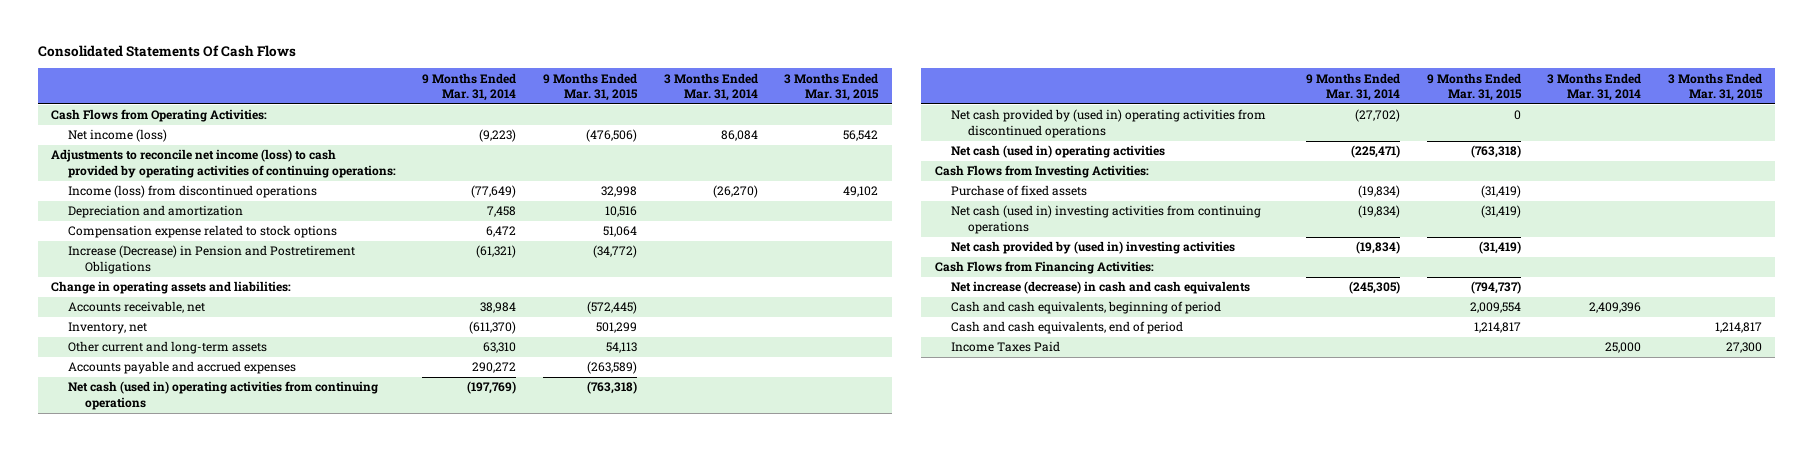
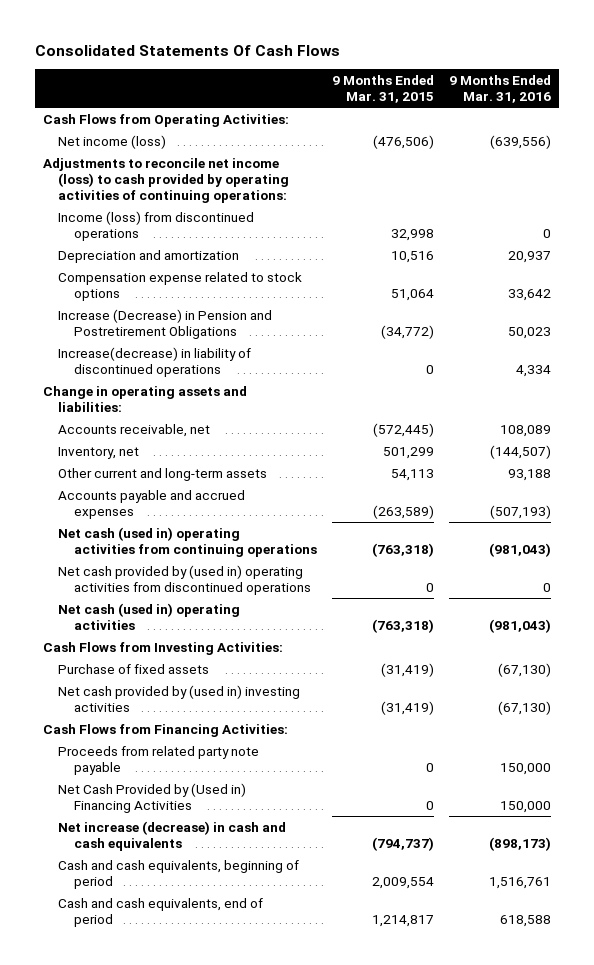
[422,72,517,102] 9 Months Ended Mar. 31, 2014 -> none
[663,72,758,102] 3 Months Ended Mar. 31, 2014 -> none
[784,72,880,102] 3 Months Ended Mar. 31, 2015 -> none
none -> [449,74,552,103] 9 Months Ended Mar. 31, 2016
none -> [58,346,252,377] Increase(decrease) in liability of discontinued operations
[951,205,1262,234] Net cash (used in) investing activities from continuing operations -> none
none -> [58,745,260,775] Proceeds from related party note payable
none -> [58,782,247,813] Net Cash Provided by (Used in) Financing Activities
[951,341,1061,353] Income Taxes Paid -> none

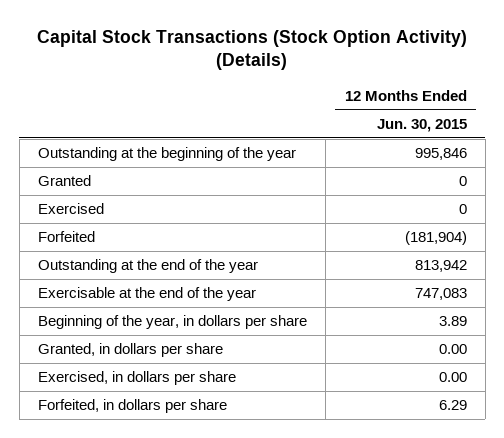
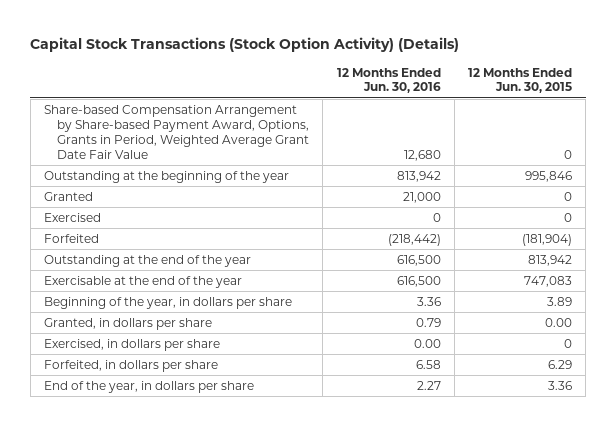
none -> [336,67,441,94] 12 Months Ended Jun. 30, 2016
none -> [44,104,310,159] Share-based Compensation Arrangement by Share-based Payment Award, Options, Grants in Period, Weighted Average Grant Date Fair Value
[438,372,467,383] 0.00 -> [563,338,572,348] 0
none -> [44,380,255,393] End of the year, in dollars per share

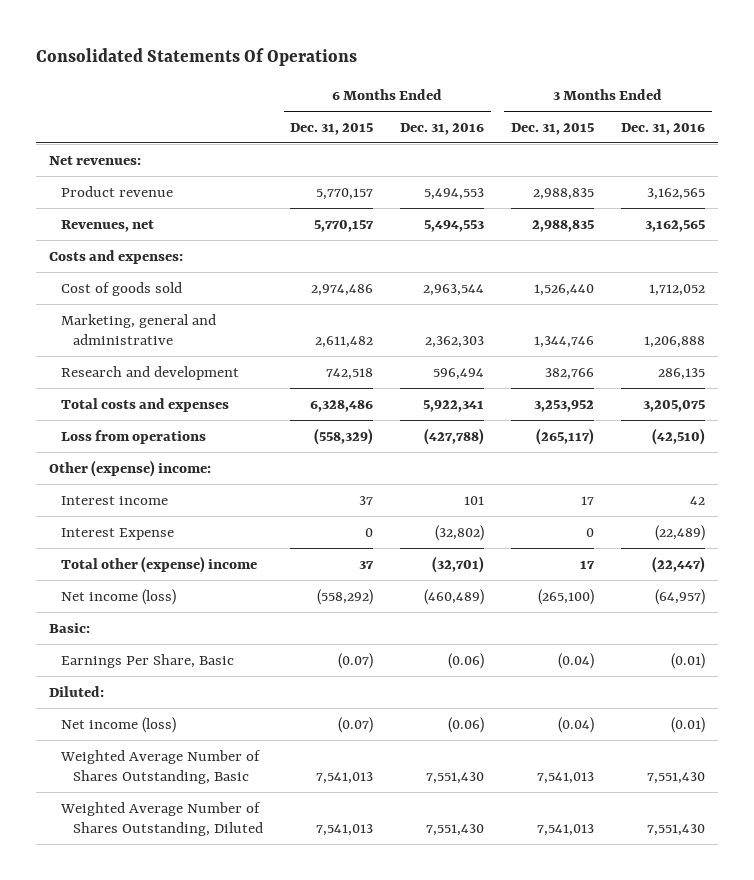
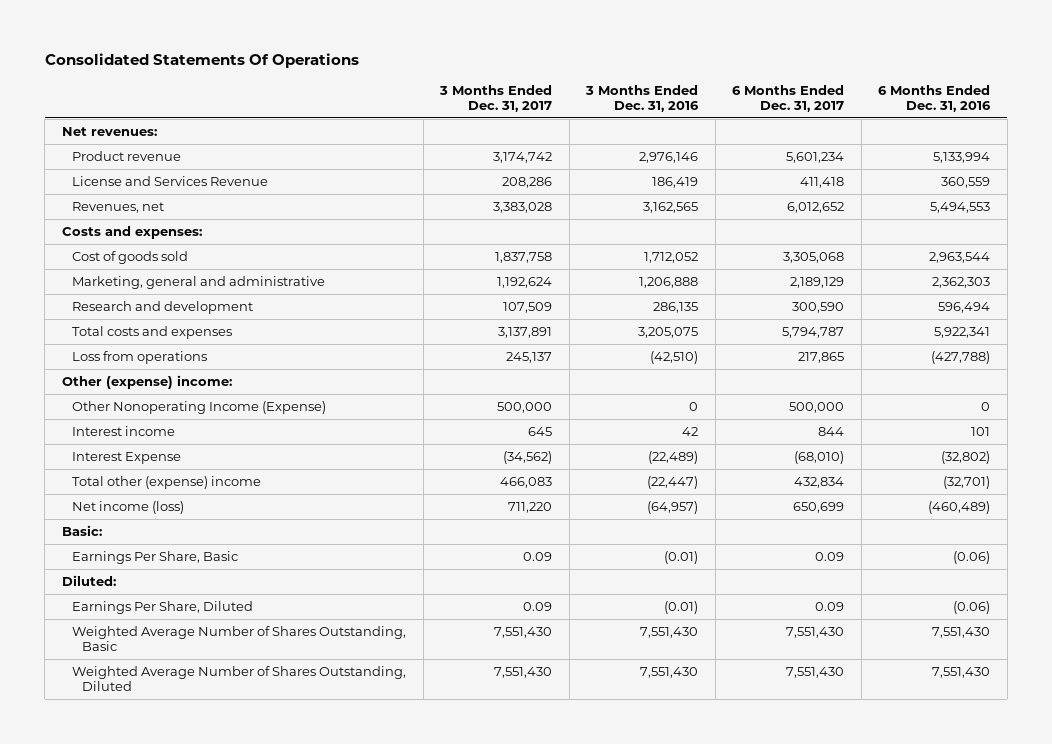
[290,122,374,135] Dec. 31, 2015 -> none
[511,122,595,135] Dec. 31, 2015 -> none
none -> [439,84,553,113] 3 Months Ended Dec. 31, 2017
none -> [732,84,845,113] 6 Months Ended Dec. 31, 2017
[424,187,485,200] 5,494,553 -> [933,151,991,163] 5,133,994
[646,187,705,200] 3,162,565 -> [639,151,699,163] 2,976,146
none -> [72,175,269,186] License and Services Revenue
none -> [72,400,327,414] Other Nonoperating Income (Expense)
[61,716,177,733] Net income (loss) -> [72,600,254,614] Earnings Per Share, Diluted

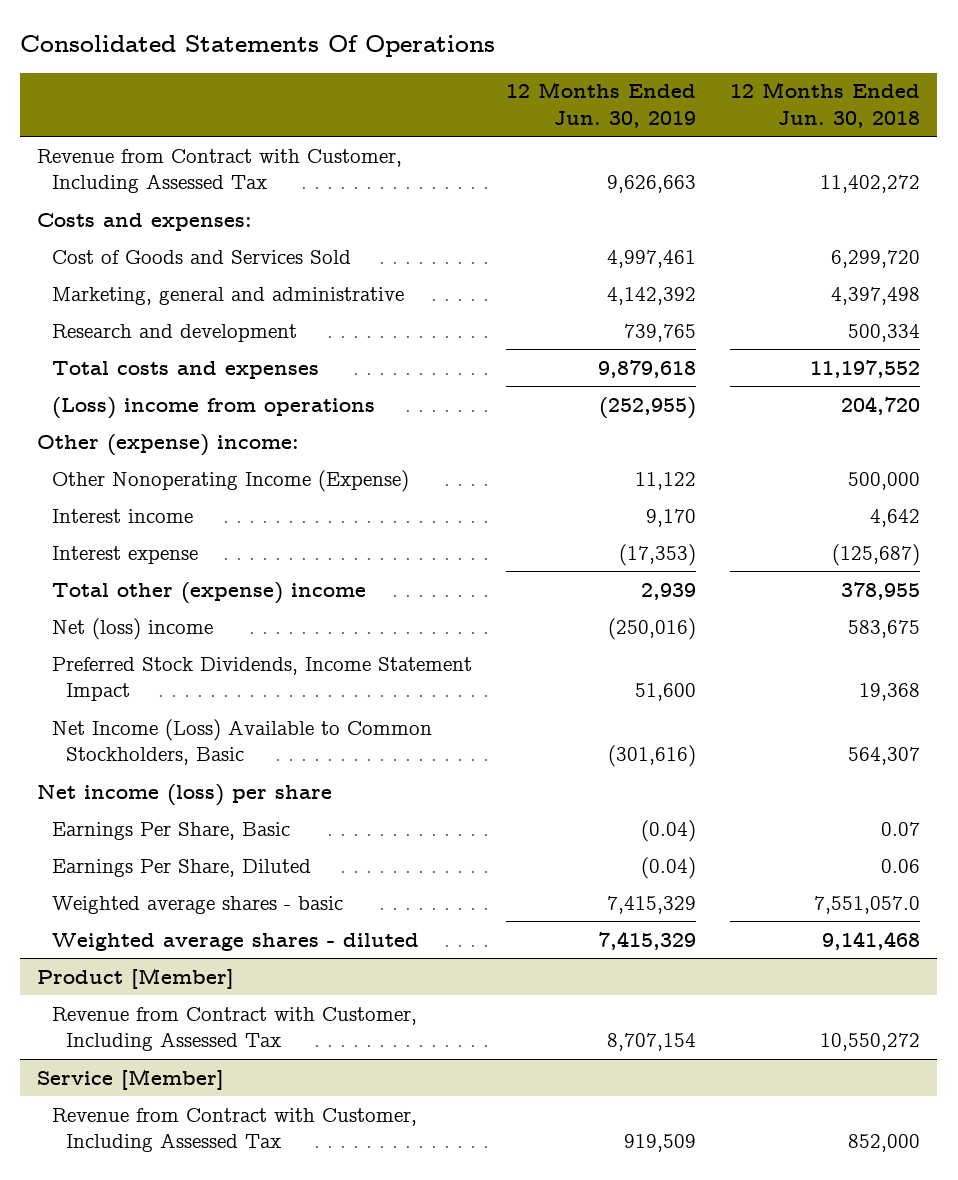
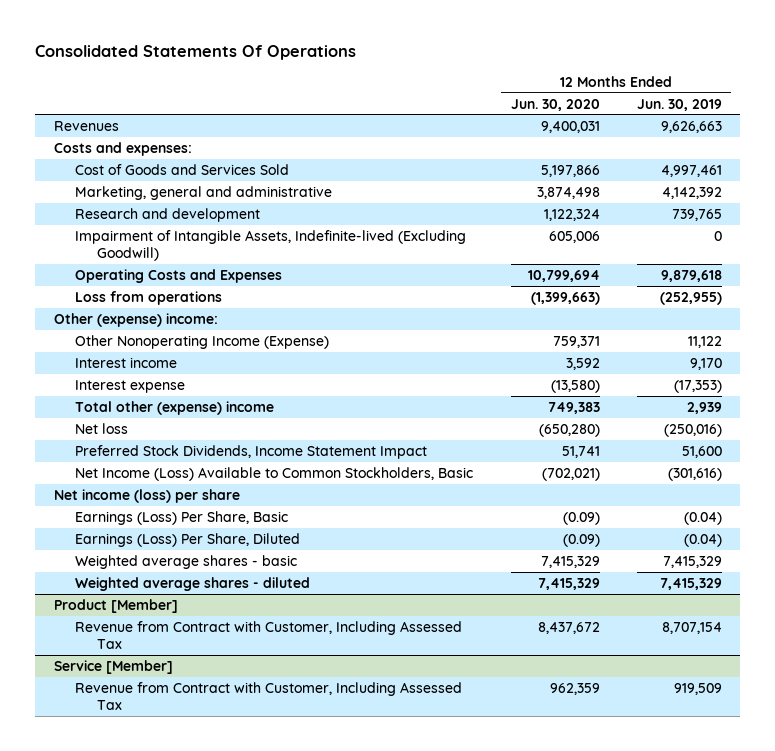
[730,82,921,128] 12 Months Ended Jun. 30, 2018 -> none
none -> [510,98,600,111] Jun. 30, 2020
[37,148,403,194] Revenue from Contract with Customer, Including Assessed Tax -> [53,120,119,131] Revenues
none -> [75,229,467,261] Impairment of Intangible Assets, Indefinite-lived (Excluding Goodwill)
[51,360,319,379] Total costs and expenses -> [75,268,283,283] Operating Costs and Expenses
[51,396,375,419] (Loss) income from operations -> [75,290,223,305] Loss from operations
[51,617,213,640] Net (loss) income -> [75,422,129,434] Net loss
[51,821,290,840] Earnings Per Share, Basic -> [75,510,289,525] Earnings (Loss) Per Share, Basic
[51,858,311,877] Earnings Per Share, Diluted -> [75,532,301,547] Earnings (Loss) Per Share, Diluted

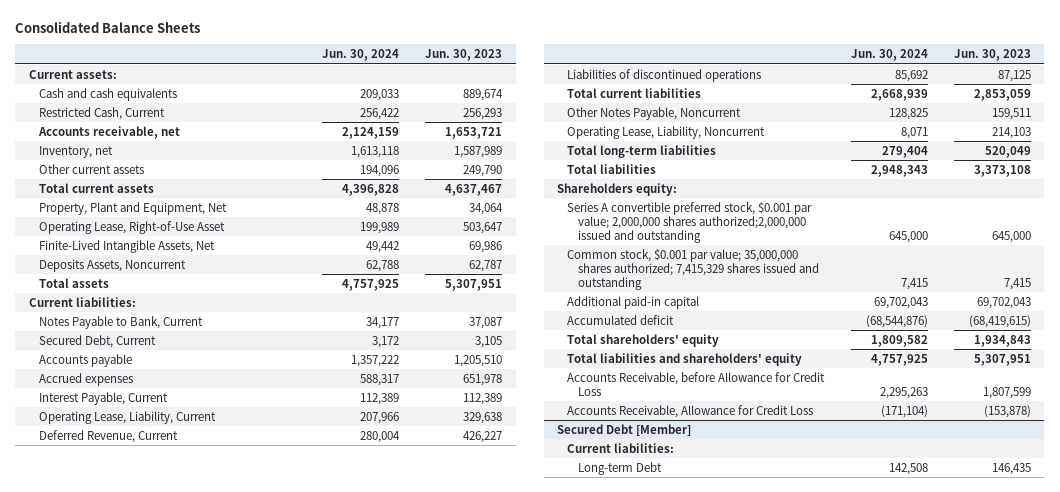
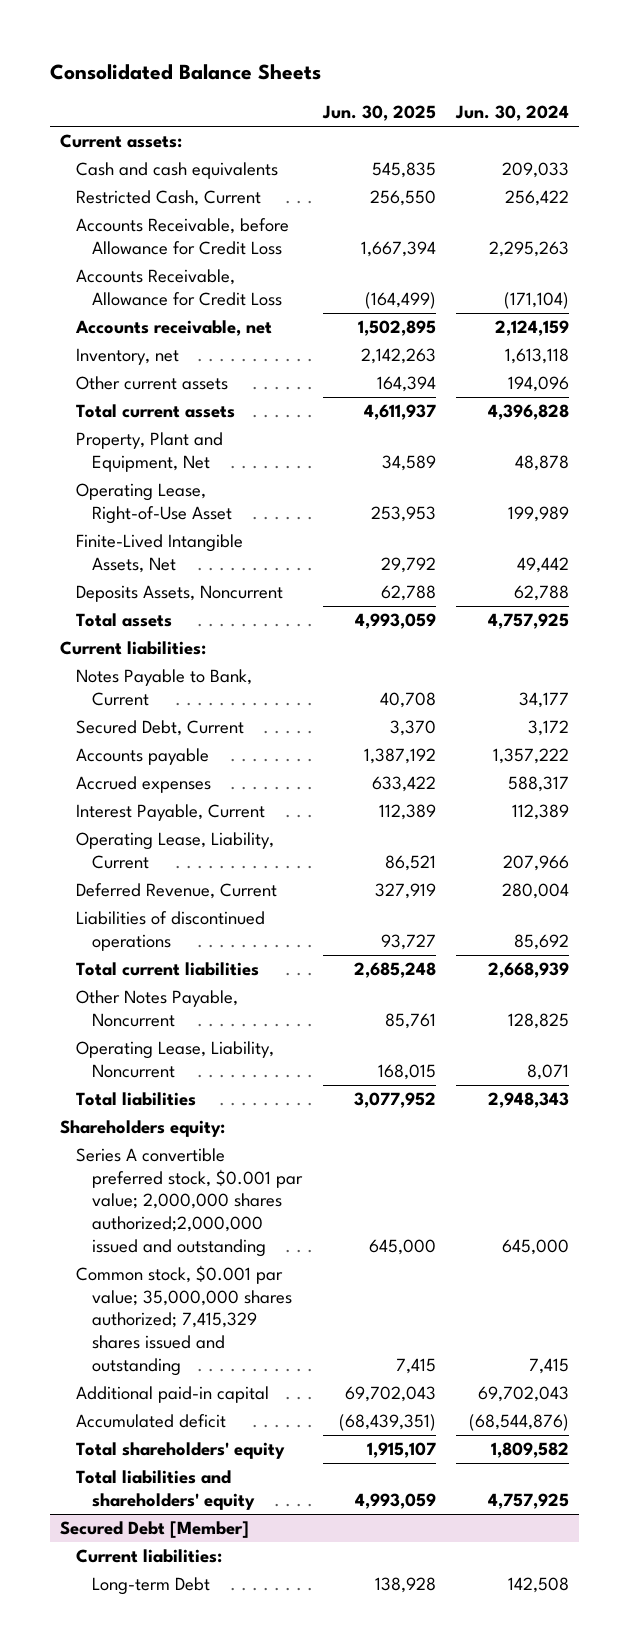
[425,49,503,62] Jun. 30, 2023 -> none
none -> [321,105,436,122] Jun. 30, 2025
[567,371,826,396] Accounts Receivable, before Allowance for Credit Loss -> [76,218,290,255] Accounts Receivable, before Allowance for Credit Loss
[567,404,814,418] Accounts Receivable, Allowance for Credit Loss -> [76,269,283,306] Accounts Receivable, Allowance for Credit Loss
[567,144,717,158] Total long-term liabilities -> none

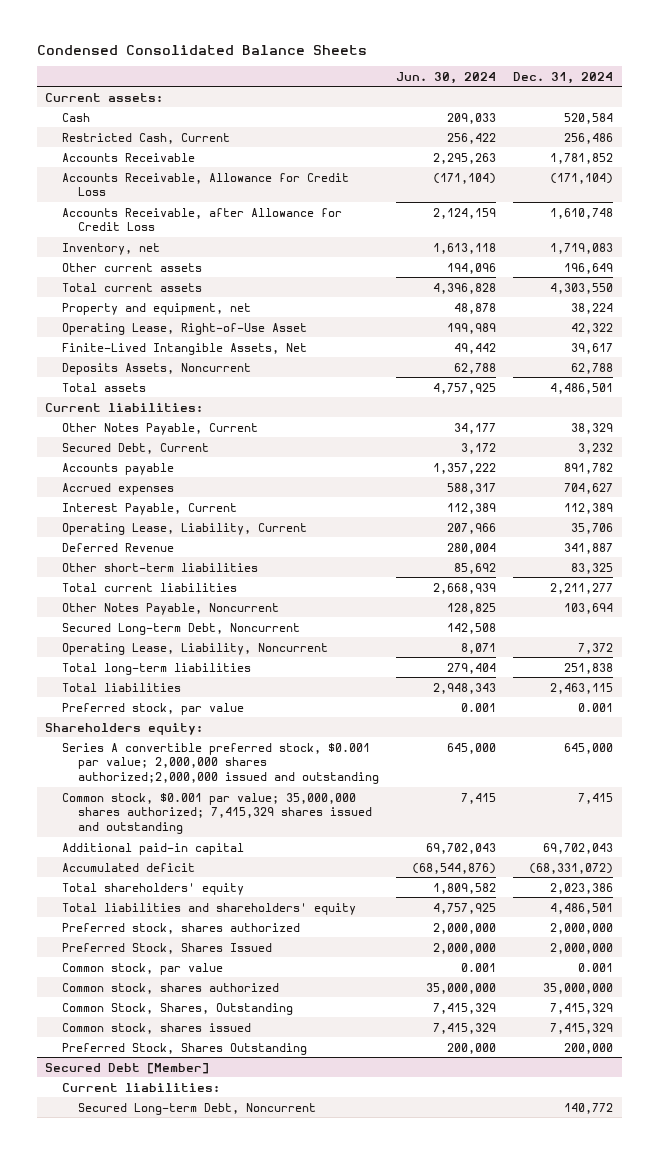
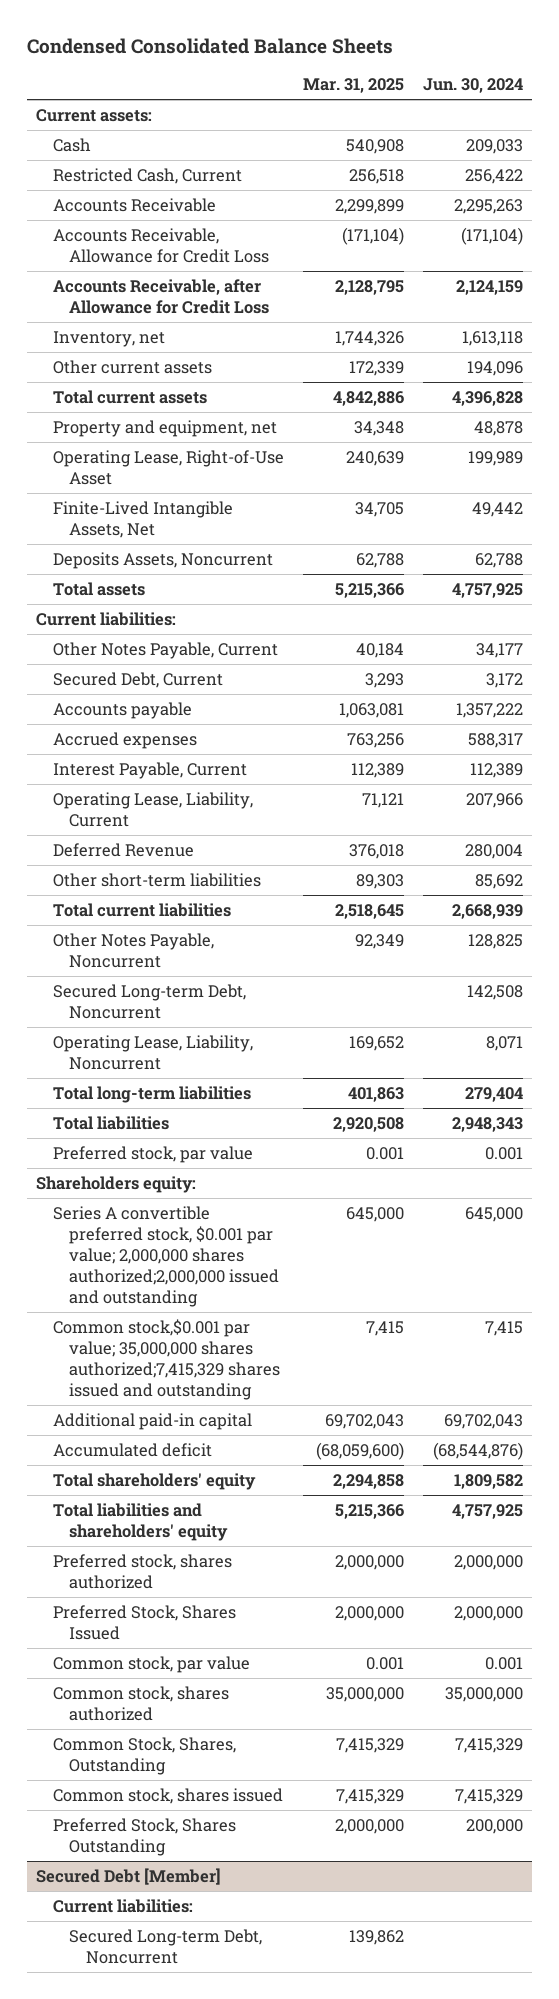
[513,71,614,84] Dec. 31, 2024 -> none
none -> [302,78,404,94] Mar. 31, 2025
[61,792,372,834] Common stock, $0.001 par value; 35,000,000 shares authorized; 7,415,329 shares issued and outstanding -> [52,1319,281,1400] Common stock,$0.001 par value; 35,000,000 shares authorized;7,415,329 shares issued and outstanding

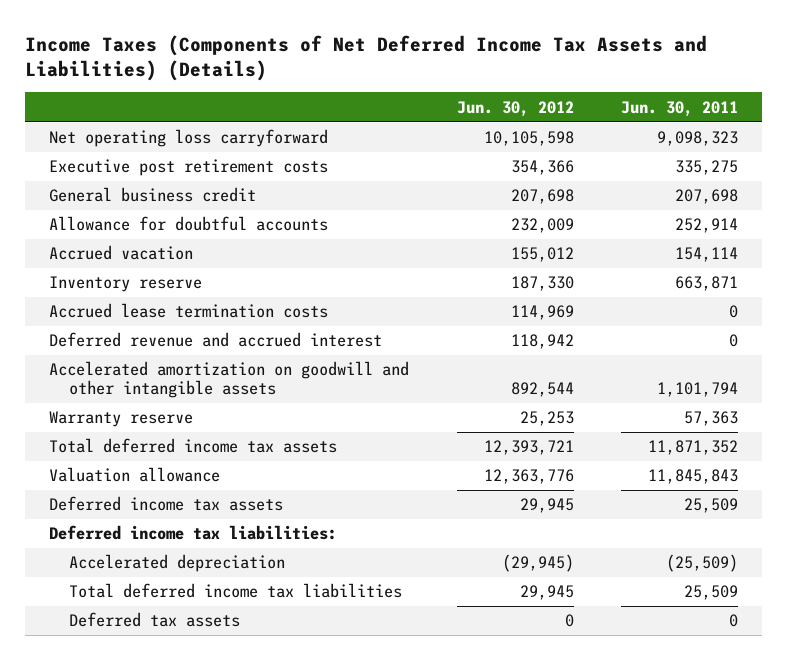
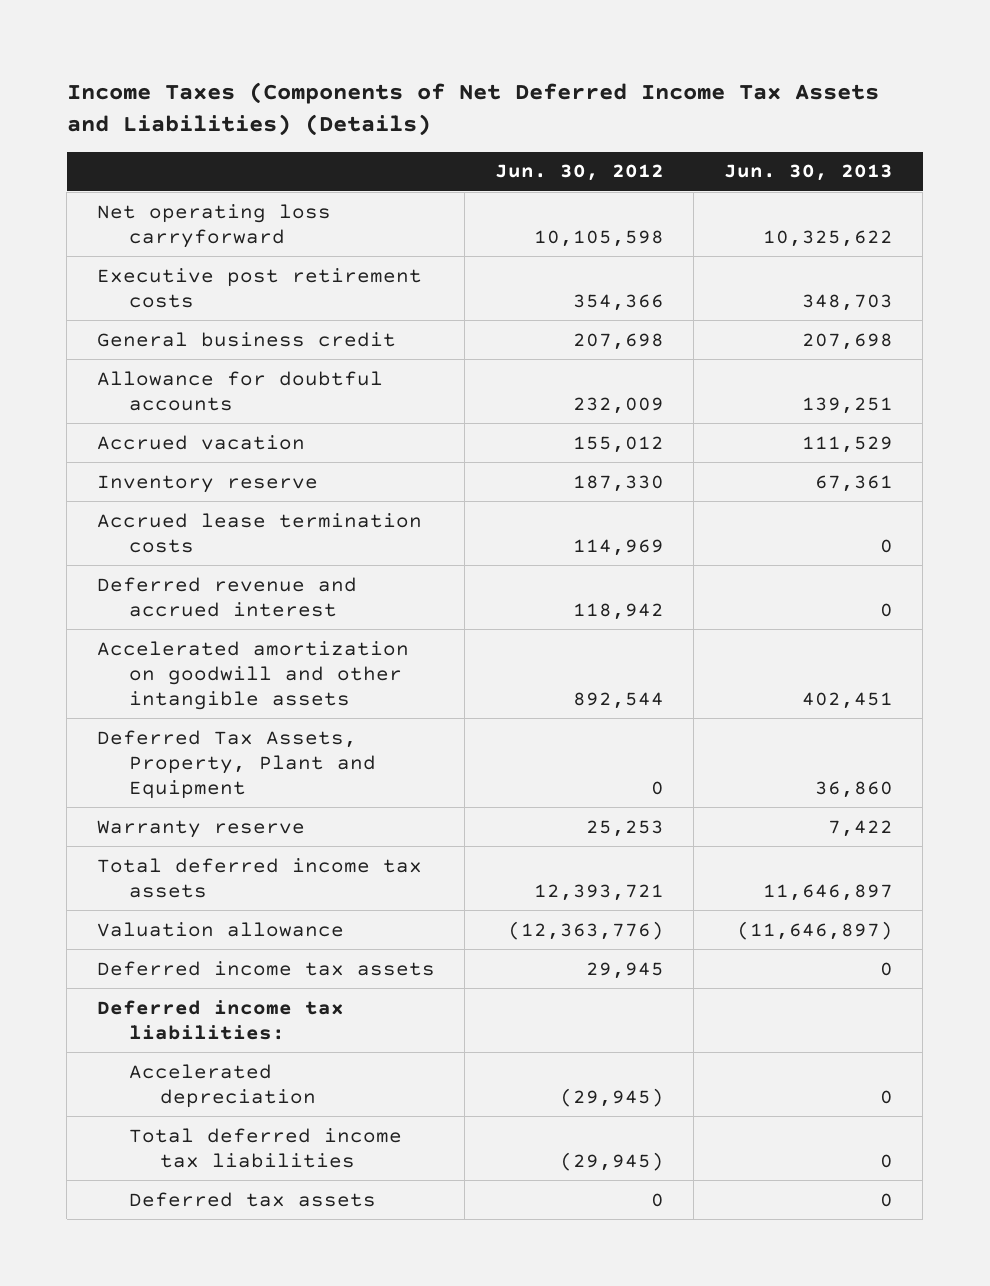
[621,100,739,117] Jun. 30, 2011 -> none
none -> [723,164,893,182] Jun. 30, 2013
none -> [96,729,376,799] Deferred Tax Assets, Property, Plant and Equipment
[483,469,574,485] 12,363,776 -> [507,920,664,940] (12,363,776)
[519,585,574,601] 29,945 -> [559,1151,664,1171] (29,945)

